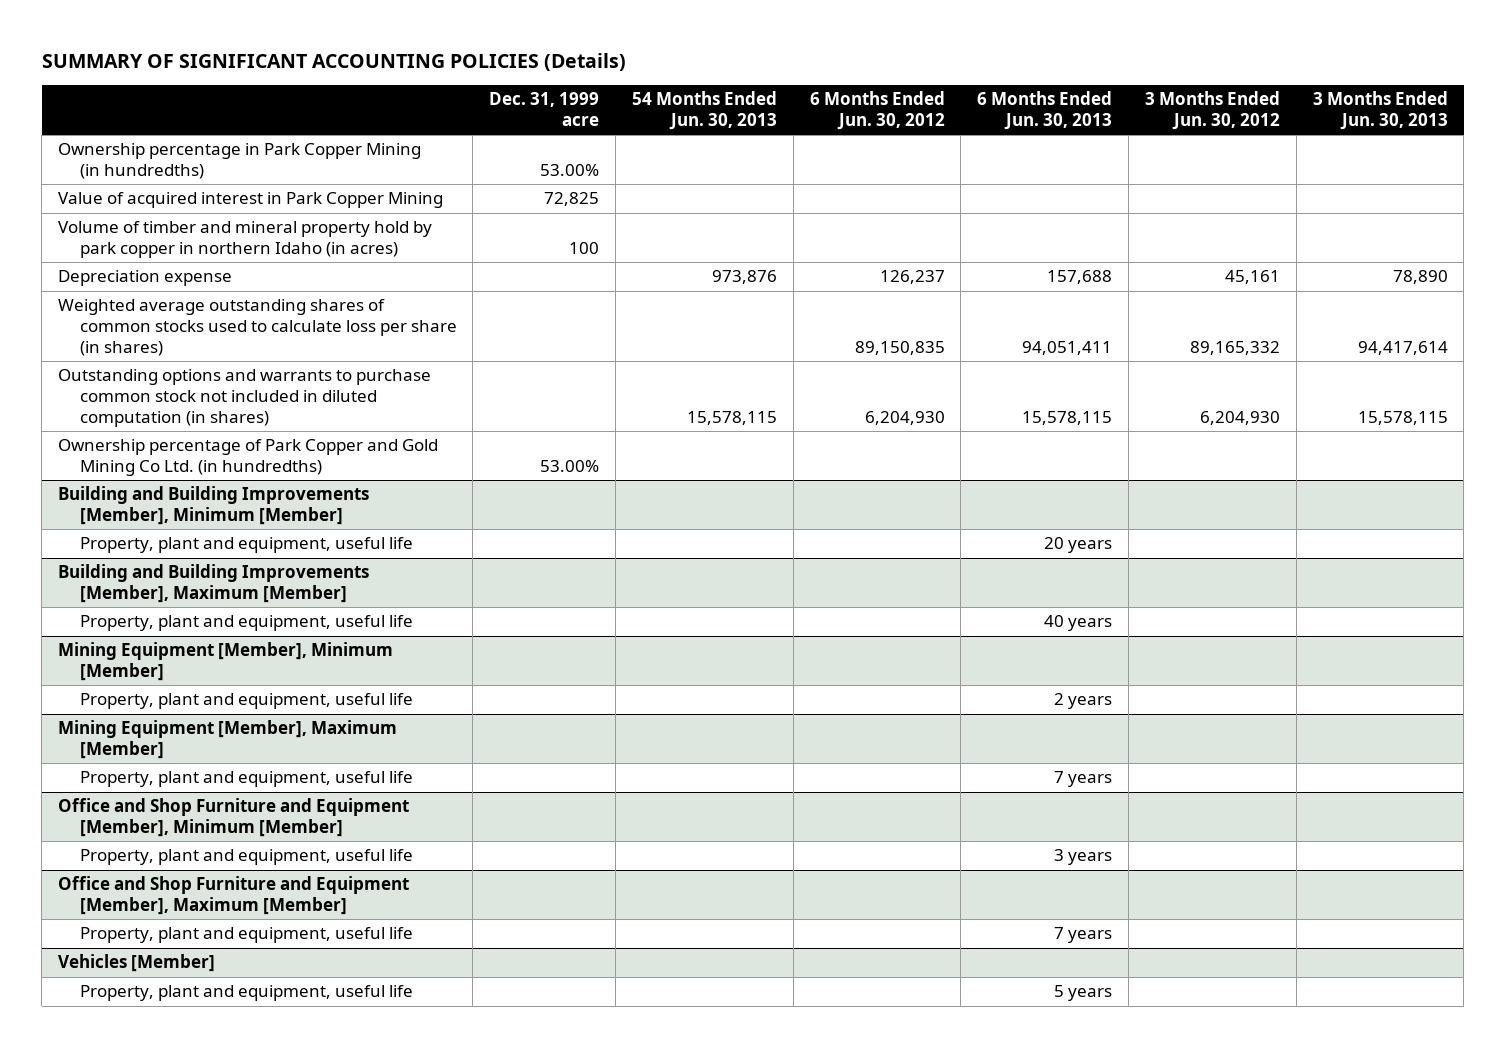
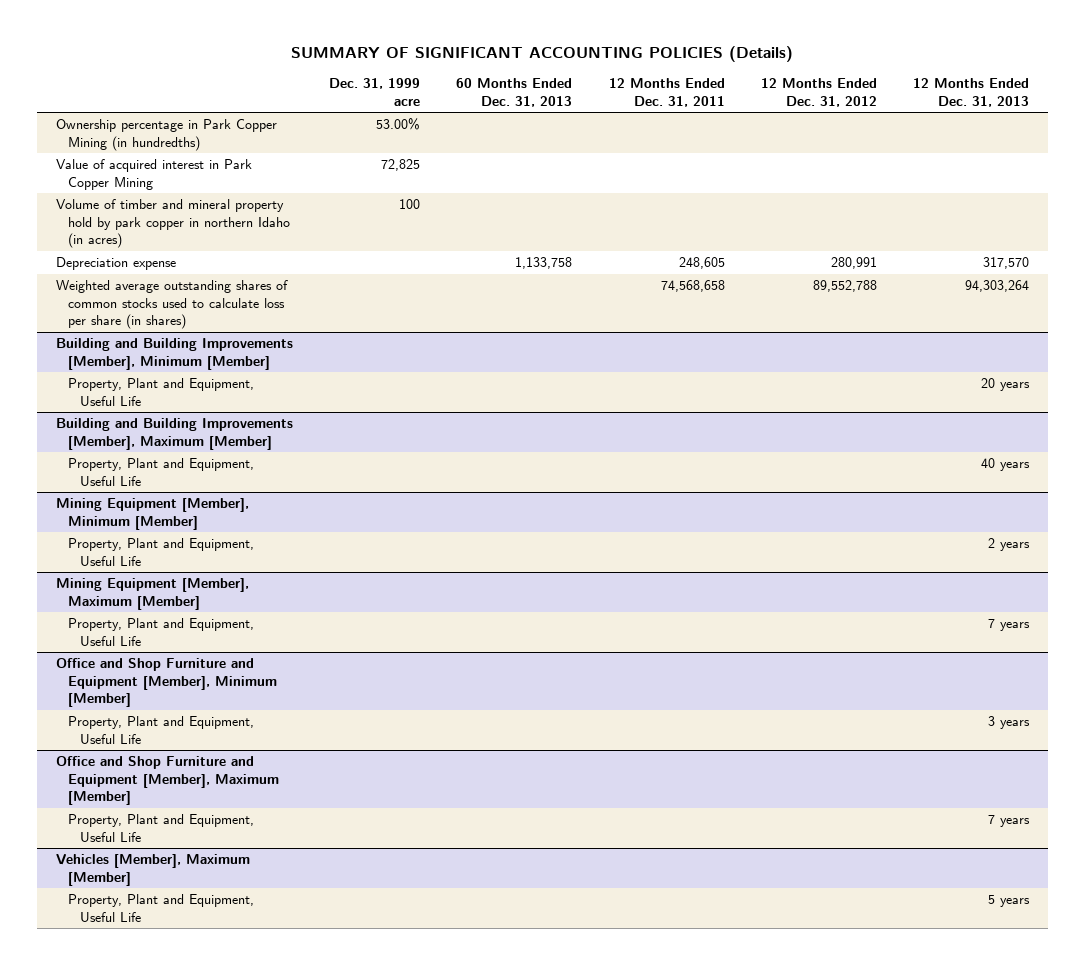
[631,91,777,130] 54 Months Ended Jun. 30, 2013 -> none
[809,91,945,130] 6 Months Ended Jun. 30, 2012 -> none
[977,91,1113,130] 6 Months Ended Jun. 30, 2013 -> none
[1144,91,1280,130] 3 Months Ended Jun. 30, 2012 -> none
[1312,91,1448,130] 3 Months Ended Jun. 30, 2013 -> none
none -> [456,78,573,107] 60 Months Ended Dec. 31, 2013
none -> [608,78,725,107] 12 Months Ended Dec. 31, 2011
none -> [760,78,877,107] 12 Months Ended Dec. 31, 2012
none -> [913,78,1030,107] 12 Months Ended Dec. 31, 2013
[58,369,432,427] Outstanding options and warrants to purchase common stock not included in diluted computation (in shares) -> none
[58,439,439,477] Ownership percentage of Park Copper and Gold Mining Co Ltd. (in hundredths) -> none
[79,537,413,554] Property, plant and equipment, useful life -> [67,378,254,406] Property, Plant and Equipment, Useful Life
[79,615,413,632] Property, plant and equipment, useful life -> [67,458,254,486] Property, Plant and Equipment, Useful Life
[79,693,413,710] Property, plant and equipment, useful life -> [67,538,254,566] Property, Plant and Equipment, Useful Life
[79,771,413,788] Property, plant and equipment, useful life -> [67,618,254,646] Property, Plant and Equipment, Useful Life
[79,849,413,866] Property, plant and equipment, useful life -> [67,716,254,744] Property, Plant and Equipment, Useful Life
[79,927,413,944] Property, plant and equipment, useful life -> [67,814,254,842] Property, Plant and Equipment, Useful Life
[58,954,216,973] Vehicles [Member] -> [55,854,250,886] Vehicles [Member], Maximum [Member]
[79,985,413,1002] Property, plant and equipment, useful life -> [67,894,254,922] Property, Plant and Equipment, Useful Life

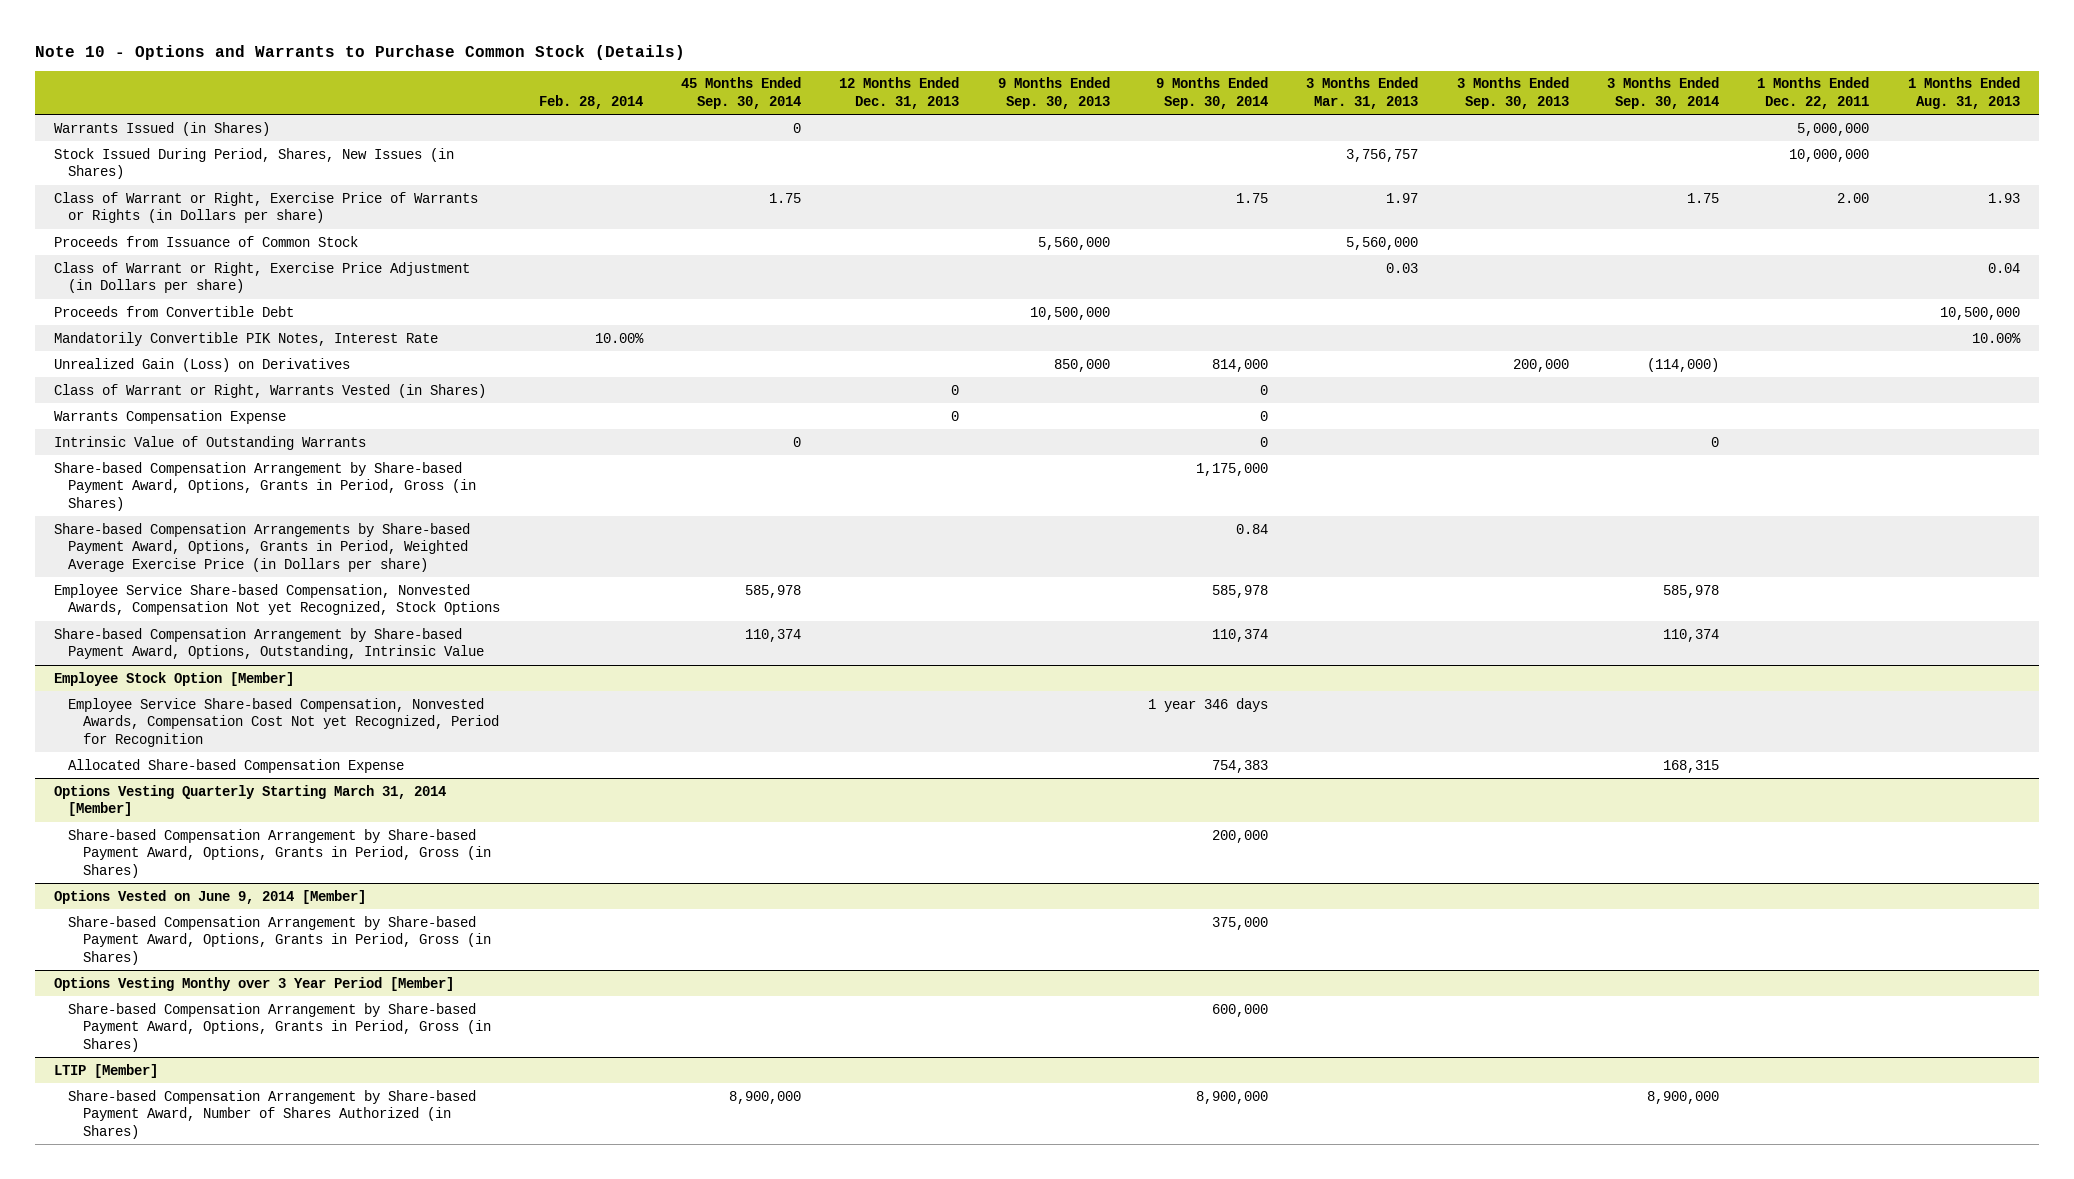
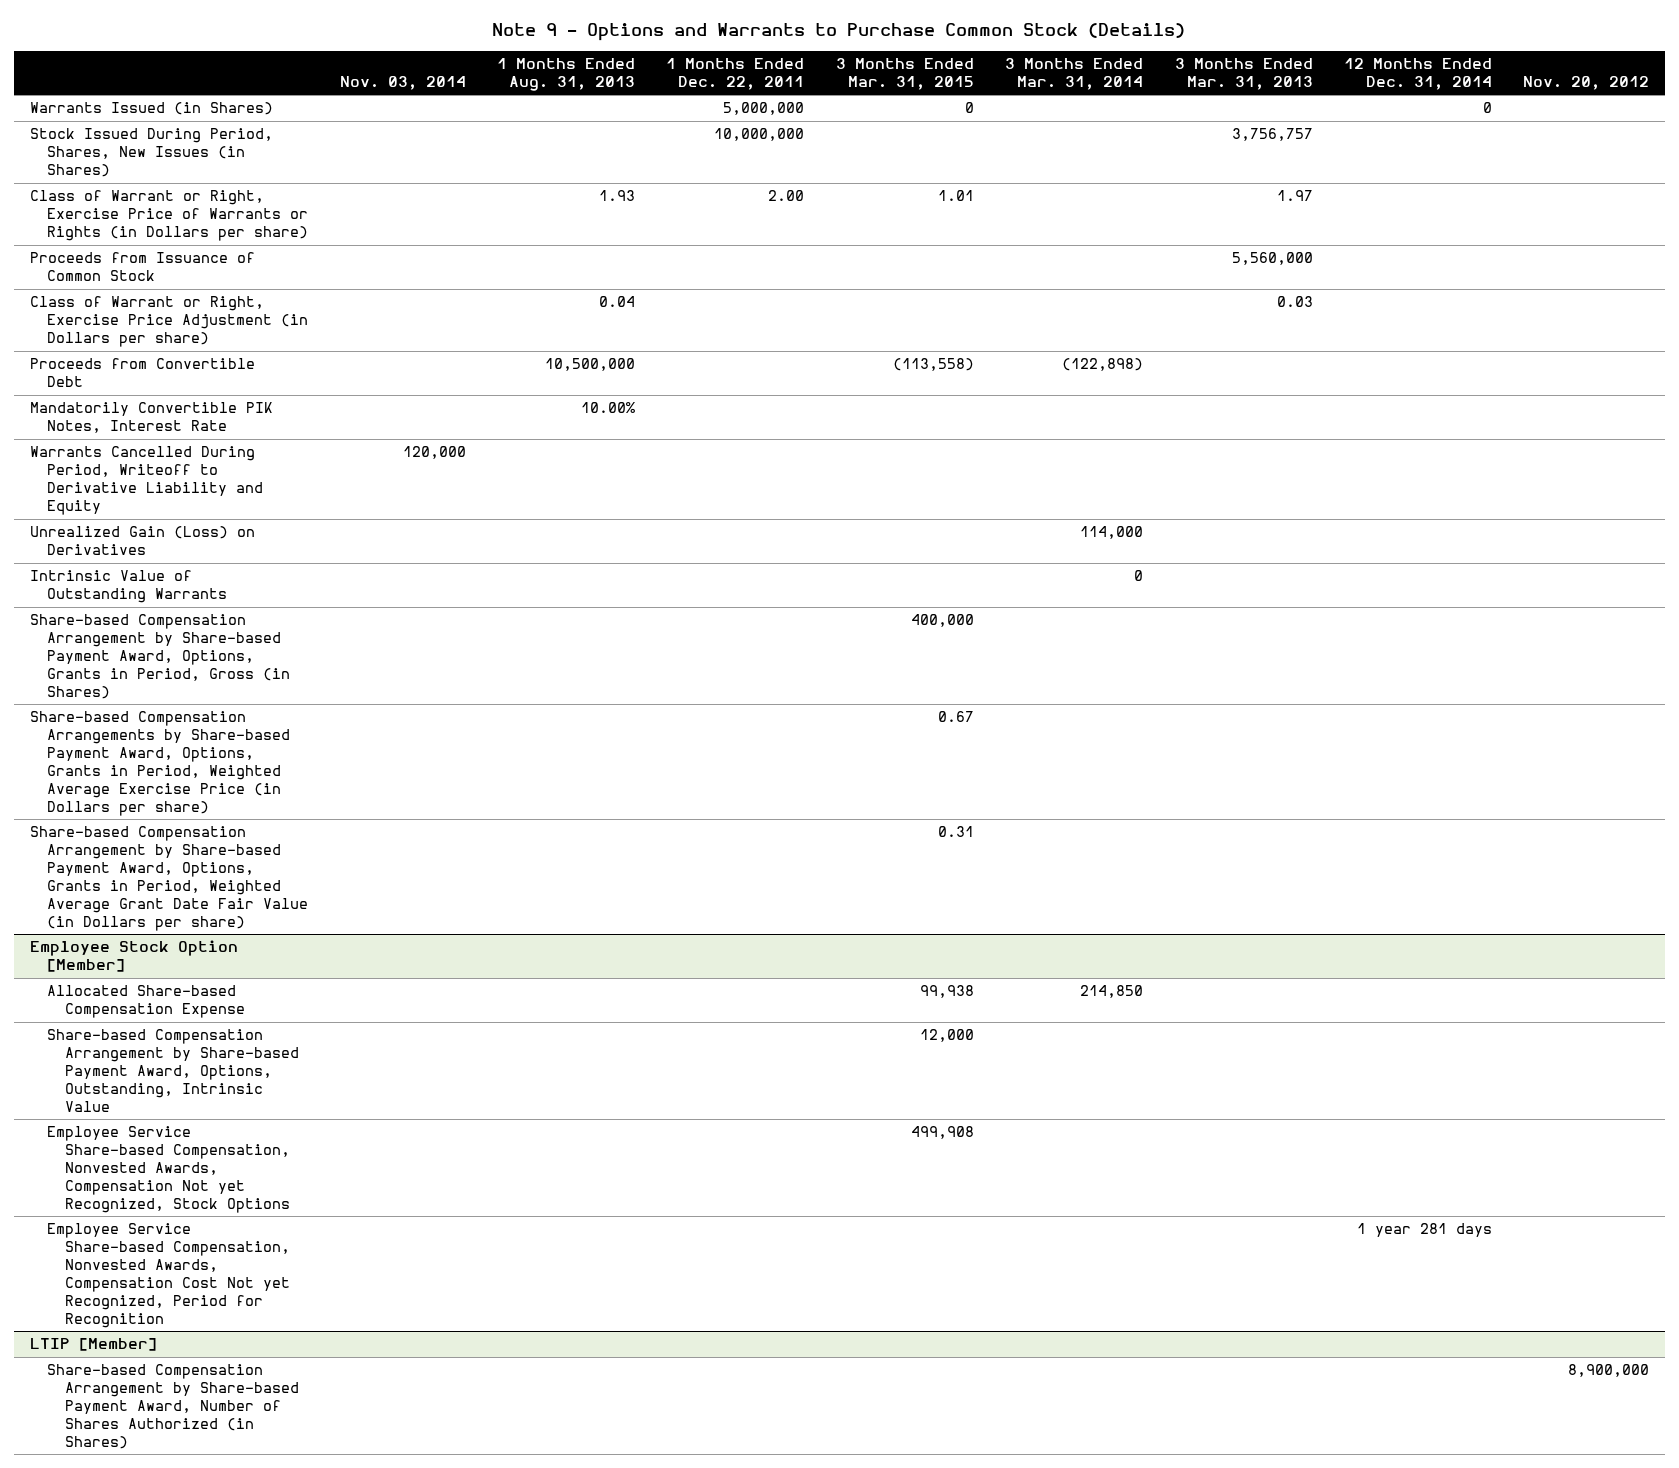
[35,44,686,60] Note 10 - Options and Warrants to Purchase Common Stock (Details) -> [492,23,1186,42] Note 9 - Options and Warrants to Purchase Common Stock (Details)
[538,95,643,110] Feb. 28, 2014 -> none
[681,77,802,110] 45 Months Ended Sep. 30, 2014 -> none
[839,77,960,110] 12 Months Ended Dec. 31, 2013 -> none
[997,77,1110,110] 9 Months Ended Sep. 30, 2013 -> none
[1156,77,1269,110] 9 Months Ended Sep. 30, 2014 -> none
[1456,77,1569,110] 3 Months Ended Sep. 30, 2013 -> none
[1607,77,1720,110] 3 Months Ended Sep. 30, 2014 -> none
none -> [339,76,466,91] Nov. 03, 2014
none -> [835,58,974,91] 3 Months Ended Mar. 31, 2015
none -> [1005,58,1144,91] 3 Months Ended Mar. 31, 2014
none -> [1343,58,1492,91] 12 Months Ended Dec. 31, 2014
none -> [1523,76,1650,91] Nov. 20, 2012
none -> [29,446,264,516] Warrants Cancelled During Period, Writeoff to Derivative Liability and Equity
[54,383,487,398] Class of Warrant or Right, Warrants Vested (in Shares) -> none
[54,409,287,424] Warrants Compensation Expense -> none
[54,583,501,616] Employee Service Share-based Compensation, Nonvested Awards, Compensation Not yet Recognized, Stock Options -> none
[54,627,485,660] Share-based Compensation Arrangement by Share-based Payment Award, Options, Outstanding, Intrinsic Value -> none
none -> [29,826,309,931] Share-based Compensation Arrangement by Share-based Payment Award, Options, Grants in Period, Weighted Average Grant Date Fair Value (in Dollars per share)
[54,784,447,817] Options Vesting Quarterly Starting March 31, 2014 [Member] -> none
[68,828,491,879] Share-based Compensation Arrangement by Share-based Payment Award, Options, Grants in Period, Gross (in Shares) -> none
[54,889,367,904] Options Vested on June 9, 2014 [Member] -> none
[68,915,491,966] Share-based Compensation Arrangement by Share-based Payment Award, Options, Grants in Period, Gross (in Shares) -> none
[54,976,455,991] Options Vesting Monthy over 3 Year Period [Member] -> none
[68,1002,491,1053] Share-based Compensation Arrangement by Share-based Payment Award, Options, Grants in Period, Gross (in Shares) -> none
none -> [47,1029,299,1113] Share-based Compensation Arrangement by Share-based Payment Award, Options, Outstanding, Intrinsic Value
none -> [47,1126,290,1214] Employee Service Share-based Compensation, Nonvested Awards, Compensation Not yet Recognized, Stock Options
[68,697,499,748] Employee Service Share-based Compensation, Nonvested Awards, Compensation Cost Not yet Recognized, Period for Recognition -> [47,1223,290,1328] Employee Service Share-based Compensation, Nonvested Awards, Compensation Cost Not yet Recognized, Period for Recognition

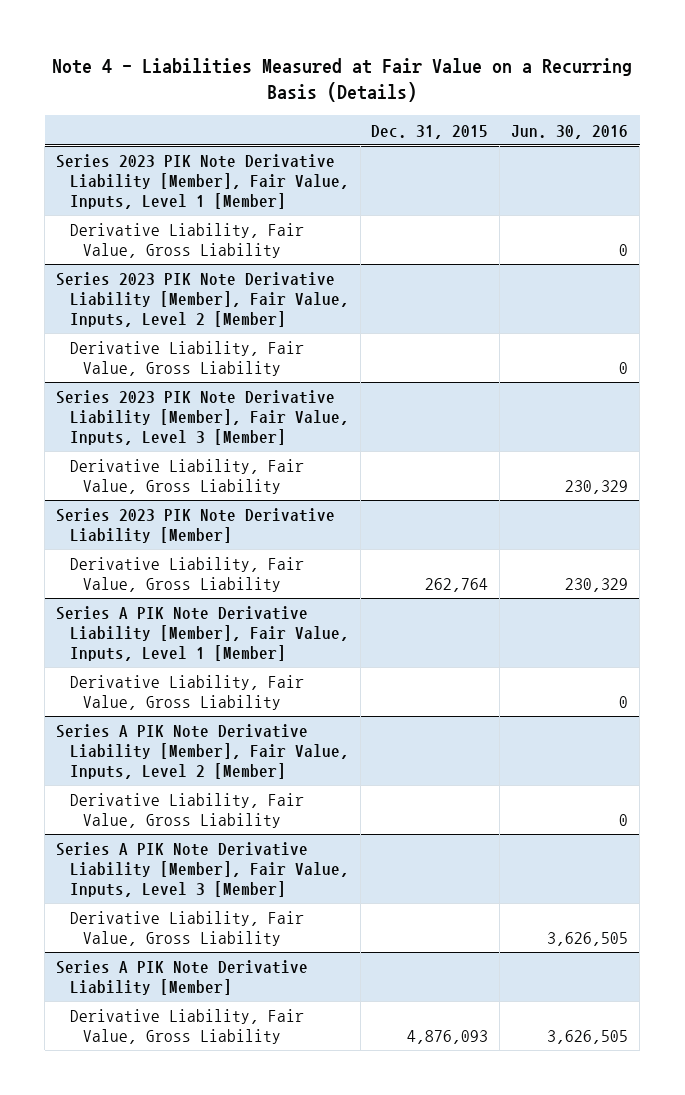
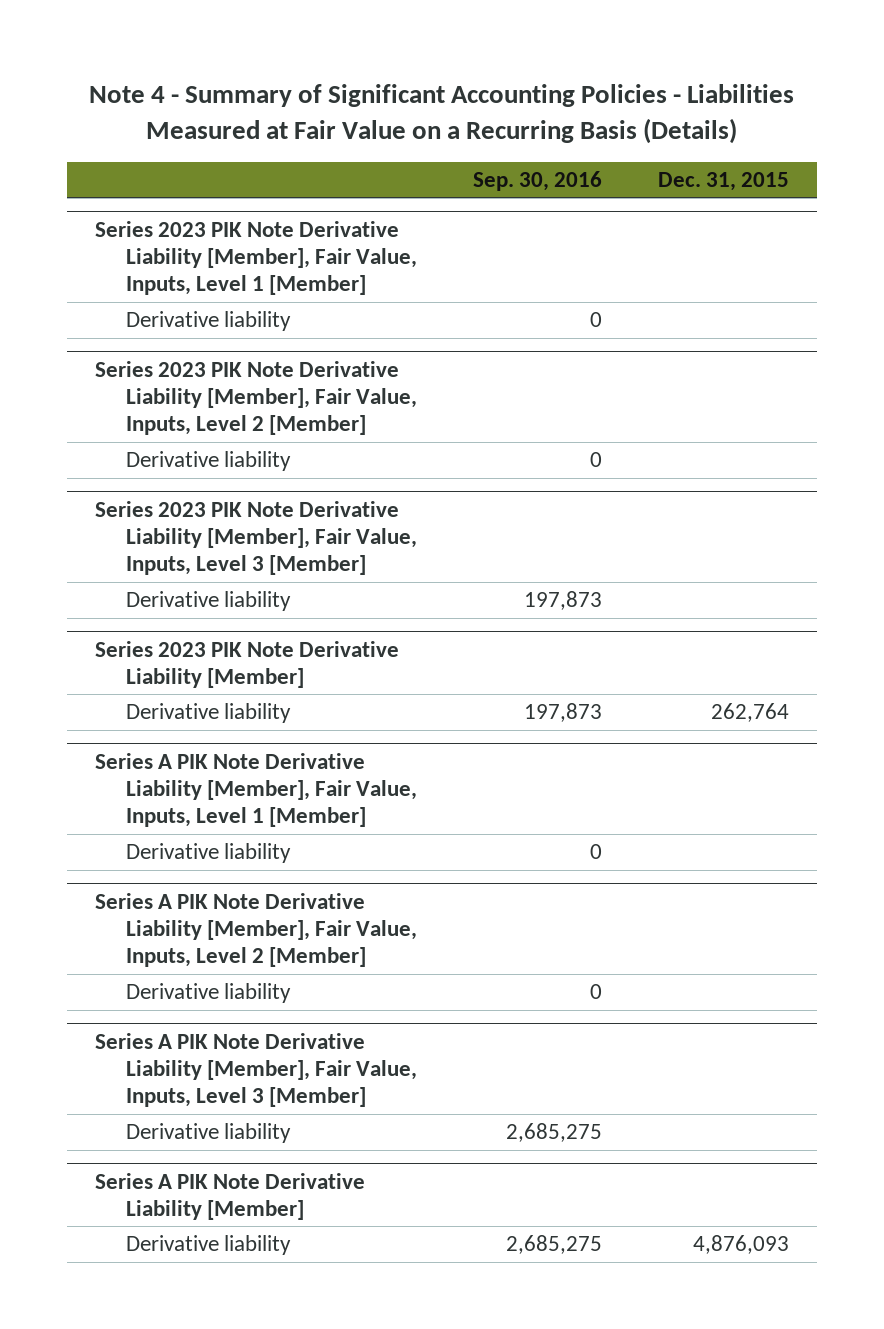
[52,57,633,103] Note 4 - Liabilities Measured at Fair Value on a Recurring Basis (Details) -> [89,83,795,144] Note 4 - Summary of Significant Accounting Policies - Liabilities Measured at Fair Value on a Recurring Basis (Details)
[511,124,629,139] Jun. 30, 2016 -> none
none -> [472,170,602,191] Sep. 30, 2016
[69,223,304,259] Derivative Liability, Fair Value, Gross Liability -> [125,311,291,332] Derivative liability
[69,341,304,377] Derivative Liability, Fair Value, Gross Liability -> [125,451,291,472] Derivative liability
[69,459,304,495] Derivative Liability, Fair Value, Gross Liability -> [125,591,291,612] Derivative liability
[69,557,304,593] Derivative Liability, Fair Value, Gross Liability -> [125,703,291,724] Derivative liability
[69,675,304,711] Derivative Liability, Fair Value, Gross Liability -> [125,843,291,864] Derivative liability
[69,793,304,829] Derivative Liability, Fair Value, Gross Liability -> [125,983,291,1004] Derivative liability
[69,911,304,947] Derivative Liability, Fair Value, Gross Liability -> [125,1123,291,1144] Derivative liability
[69,1009,304,1045] Derivative Liability, Fair Value, Gross Liability -> [125,1235,291,1256] Derivative liability

